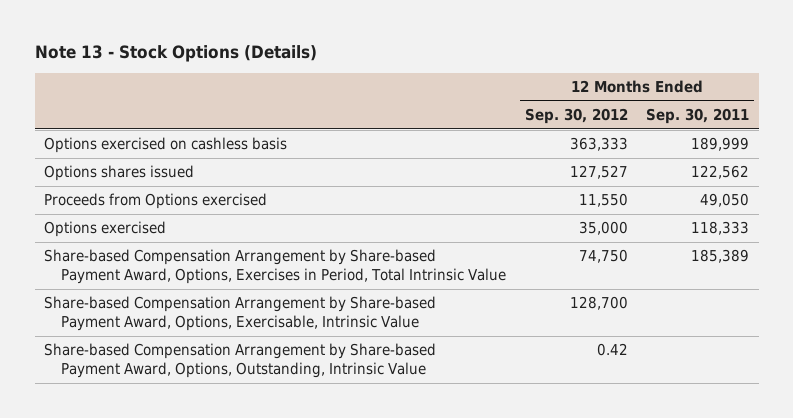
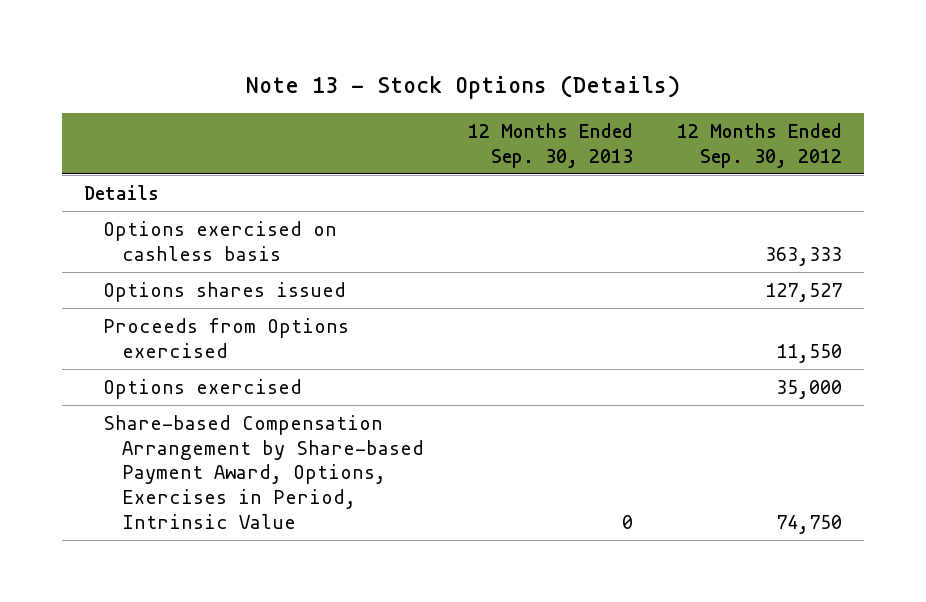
[646,108,750,125] Sep. 30, 2011 -> none
none -> [467,122,633,168] 12 Months Ended Sep. 30, 2013
none -> [84,184,160,200] Details
[43,296,436,332] Share-based Compensation Arrangement by Share-based Payment Award, Options, Exercisable, Intrinsic Value -> none
[43,343,436,379] Share-based Compensation Arrangement by Share-based Payment Award, Options, Outstanding, Intrinsic Value -> none
[43,249,507,285] Share-based Compensation Arrangement by Share-based Payment Award, Options, Exercises in Period, Total Intrinsic Value -> [102,414,424,529] Share-based Compensation Arrangement by Share-based Payment Award, Options, Exercises in Period, Intrinsic Value

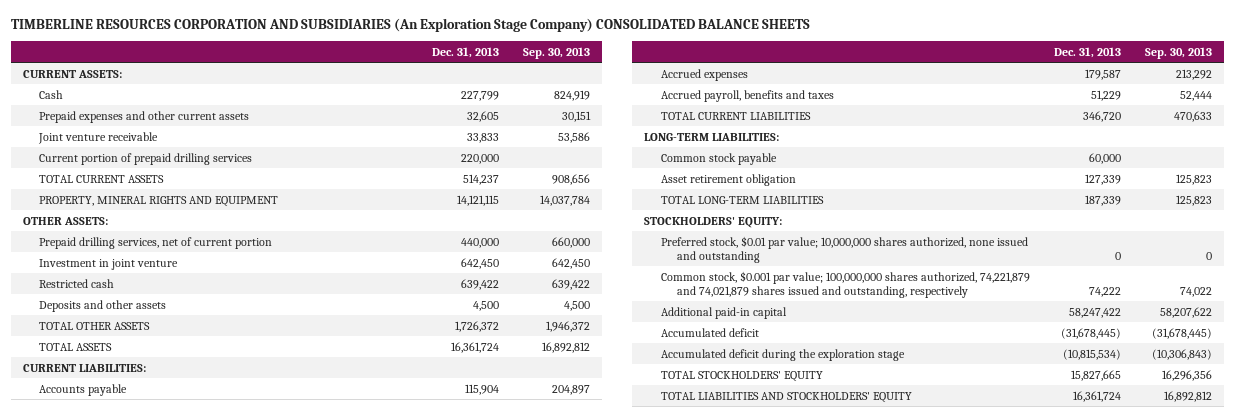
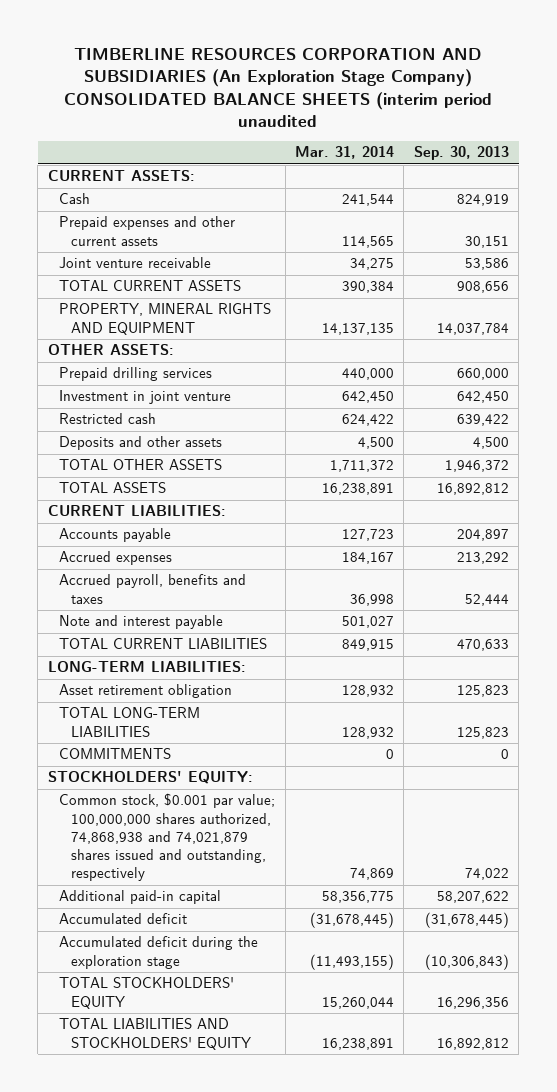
[10,18,810,33] TIMBERLINE RESOURCES CORPORATION AND SUBSIDIARIES (An Exploration Stage Company) CONSOLIDATED BALANCE SHEETS -> [64,48,493,127] TIMBERLINE RESOURCES CORPORATION AND SUBSIDIARIES (An Exploration Stage Company) CONSOLIDATED BALANCE SHEETS (interim period unaudited
[432,46,500,58] Dec. 31, 2013 -> none
none -> [295,146,395,160] Mar. 31, 2014
[39,152,253,165] Current portion of prepaid drilling services -> none
[39,236,273,249] Prepaid drilling services, net of current portion -> [59,367,213,382] Prepaid drilling services
none -> [59,615,224,630] Note and interest payable
[660,152,777,165] Common stock payable -> none
none -> [59,748,172,761] COMMITMENTS
[660,235,1028,263] Preferred stock, $0.01 par value; 10,000,000 shares authorized, none issued and outstanding -> none
[660,270,1030,298] Common stock, $0.001 par value; 100,000,000 shares authorized, 74,221,879 and 74,021,879 shares issued and outstanding, respectively -> [59,793,276,882] Common stock, $0.001 par value; 100,000,000 shares authorized, 74,868,938 and 74,021,879 shares issued and outstanding, respectively

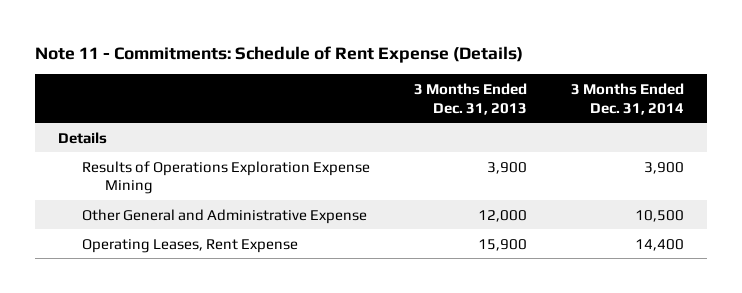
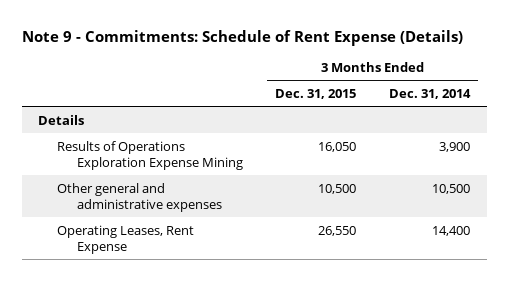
[35,45,524,63] Note 11 - Commitments: Schedule of Rent Expense (Details) -> [21,29,463,46] Note 9 - Commitments: Schedule of Rent Expense (Details)
[413,82,527,115] 3 Months Ended Dec. 31, 2013 -> none
none -> [275,88,357,99] Dec. 31, 2015
[81,208,367,224] Other General and Administrative Expense -> [57,182,222,212] Other general and administrative expenses

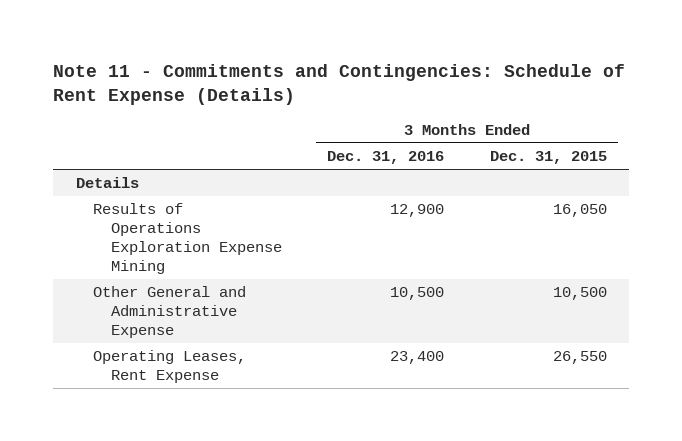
[21,29,463,46] Note 9 - Commitments: Schedule of Rent Expense (Details) -> [52,63,625,106] Note 11 - Commitments and Contingencies: Schedule of Rent Expense (Details)
[389,88,472,99] Dec. 31, 2014 -> none
none -> [327,151,445,165] Dec. 31, 2016
[57,182,222,212] Other general and administrative expenses -> [93,286,247,339] Other General and Administrative Expense

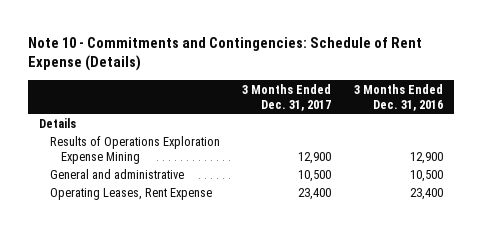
[52,63,625,106] Note 11 - Commitments and Contingencies: Schedule of Rent Expense (Details) -> [28,36,423,72] Note 10 - Commitments and Contingencies: Schedule of Rent Expense (Details)
[489,151,607,165] Dec. 31, 2015 -> none
none -> [242,83,332,111] 3 Months Ended Dec. 31, 2017
[93,286,247,339] Other General and Administrative Expense -> [50,168,185,179] General and administrative

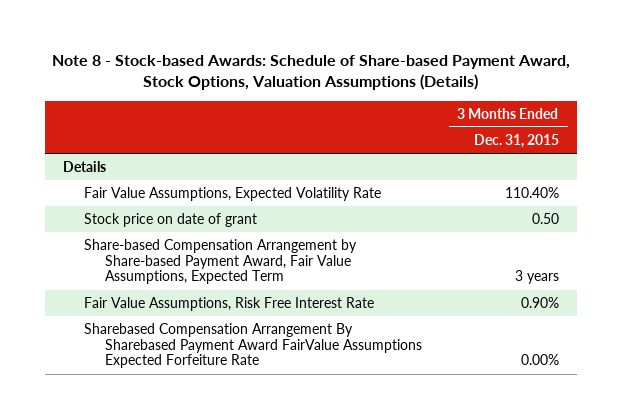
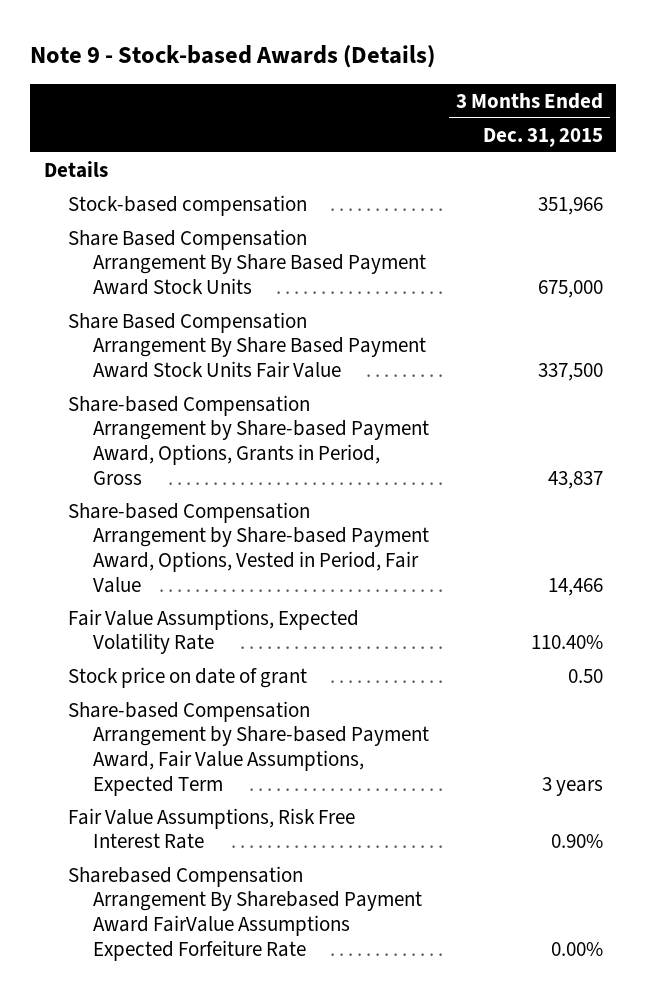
[51,55,570,91] Note 8 - Stock-based Awards: Schedule of Share-based Payment Award, Stock Options, Valuation Assumptions (Details) -> [30,44,436,68] Note 9 - Stock-based Awards (Details)
none -> [68,194,308,216] Stock-based compensation
none -> [68,228,427,295] Share Based Compensation Arrangement By Share Based Payment Award Stock Units
none -> [68,311,427,378] Share Based Compensation Arrangement By Share Based Payment Award Stock Units Fair Value
none -> [68,394,430,485] Share-based Compensation Arrangement by Share-based Payment Award, Options, Grants in Period, Gross
none -> [68,501,430,593] Share-based Compensation Arrangement by Share-based Payment Award, Options, Vested in Period, Fair Value

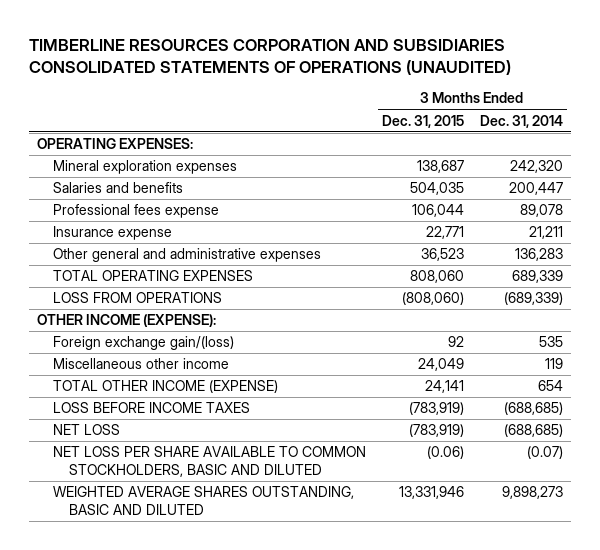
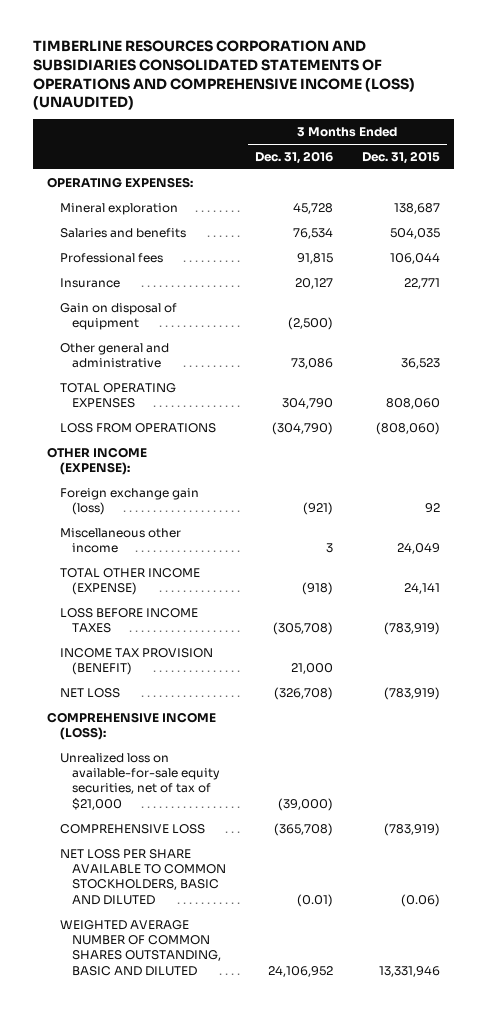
[28,38,511,75] TIMBERLINE RESOURCES CORPORATION AND SUBSIDIARIES CONSOLIDATED STATEMENTS OF OPERATIONS (UNAUDITED) -> [32,40,415,111] TIMBERLINE RESOURCES CORPORATION AND SUBSIDIARIES CONSOLIDATED STATEMENTS OF OPERATIONS AND COMPREHENSIVE INCOME (LOSS) (UNAUDITED)
[479,114,563,128] Dec. 31, 2014 -> none
none -> [254,150,333,164] Dec. 31, 2016
[52,160,237,175] Mineral exploration expenses -> [59,202,178,215] Mineral exploration
[52,204,219,219] Professional fees expense -> [59,252,163,263] Professional fees
[52,226,172,241] Insurance expense -> [59,277,120,288] Insurance
none -> [59,302,177,331] Gain on disposal of equipment
[52,248,321,263] Other general and administrative expenses -> [59,342,169,369] Other general and administrative
[52,336,234,351] Foreign exchange gain/(loss) -> [59,487,199,516] Foreign exchange gain (loss)
none -> [59,647,213,676] INCOME TAX PROVISION (BENEFIT)
none -> [47,711,217,741] COMPREHENSIVE INCOME (LOSS):
none -> [59,752,220,810] Unrealized loss on available-for-sale equity securities, net of tax of $21,000
none -> [59,823,205,834] COMPREHENSIVE LOSS
[52,486,354,515] WEIGHTED AVERAGE SHARES OUTSTANDING, BASIC AND DILUTED -> [59,919,221,976] WEIGHTED AVERAGE NUMBER OF COMMON SHARES OUTSTANDING, BASIC AND DILUTED

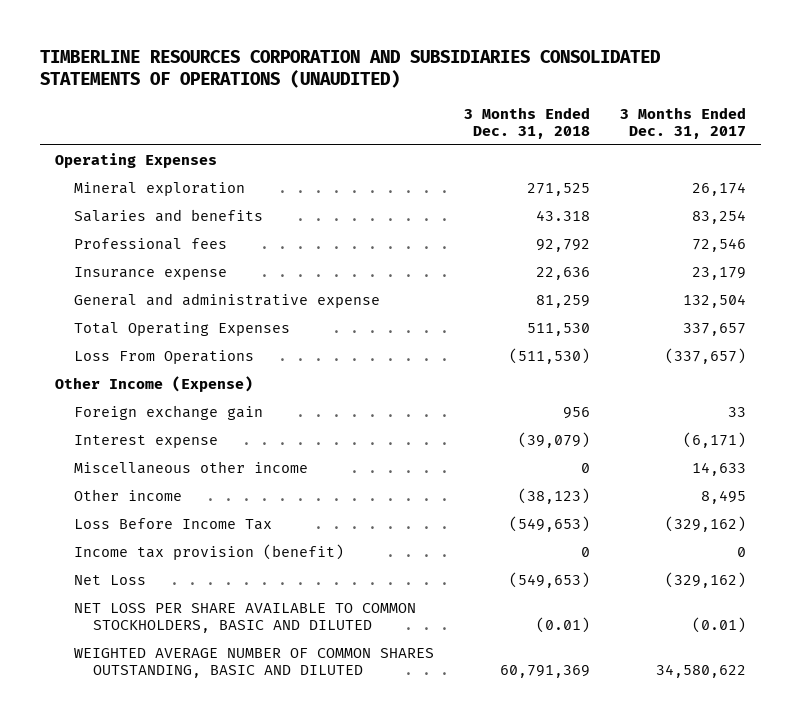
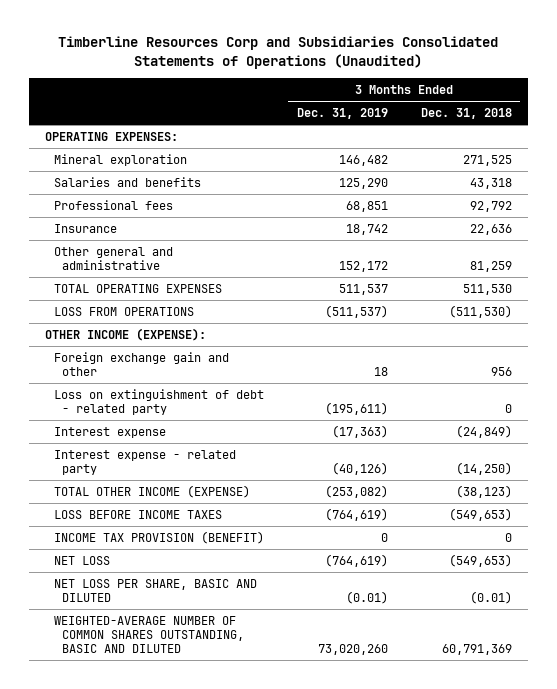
[40,49,662,89] TIMBERLINE RESOURCES CORPORATION AND SUBSIDIARIES CONSOLIDATED STATEMENTS OF OPERATIONS (UNAUDITED) -> [58,36,499,70] Timberline Resources Corp and Subsidiaries Consolidated Statements of Operations (Unaudited)
[619,106,746,140] 3 Months Ended Dec. 31, 2017 -> none
none -> [296,108,388,120] Dec. 31, 2019
[55,152,218,168] Operating Expenses -> [45,131,179,141] OPERATING EXPENSES:
[535,209,590,221] 43.318 -> [469,177,512,189] 43,318
[73,460,308,474] Miscellaneous other income -> none
[73,266,227,280] Insurance expense -> [53,223,117,233] Insurance
[73,292,380,308] General and administrative expense -> [53,246,173,270] Other general and administrative
[73,321,290,336] Total Operating Expenses -> [53,283,222,293] TOTAL OPERATING EXPENSES
[73,349,254,364] Loss From Operations -> [53,306,194,316] LOSS FROM OPERATIONS
[55,375,254,392] Other Income (Expense) -> [45,327,207,341] OTHER INCOME (EXPENSE):
[73,404,263,420] Foreign exchange gain -> [53,351,229,376] Foreign exchange gain and other
none -> [53,388,264,415] Loss on extinguishment of debt - related party
[517,431,590,448] (39,079) -> [455,424,512,438] (24,849)
none -> [53,449,236,475] Interest expense - related party
[73,488,182,501] Other income -> [53,484,250,498] TOTAL OTHER INCOME (EXPENSE)
[73,517,272,530] Loss Before Income Tax -> [53,509,222,519] LOSS BEFORE INCOME TAXES
[73,543,344,560] Income tax provision (benefit) -> [53,530,264,544] INCOME TAX PROVISION (BENEFIT)
[73,574,146,585] Net Loss -> [53,555,110,565] NET LOSS
[73,602,416,634] NET LOSS PER SHARE AVAILABLE TO COMMON STOCKHOLDERS, BASIC AND DILUTED -> [53,578,257,602] NET LOSS PER SHARE, BASIC AND DILUTED
[73,647,434,679] WEIGHTED AVERAGE NUMBER OF COMMON SHARES OUTSTANDING, BASIC AND DILUTED -> [53,615,245,654] WEIGHTED-AVERAGE NUMBER OF COMMON SHARES OUTSTANDING, BASIC AND DILUTED

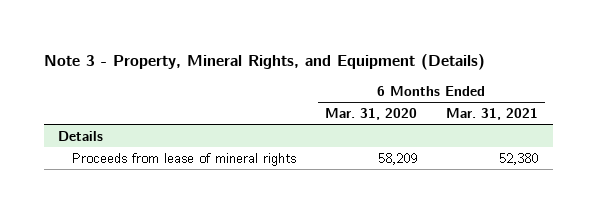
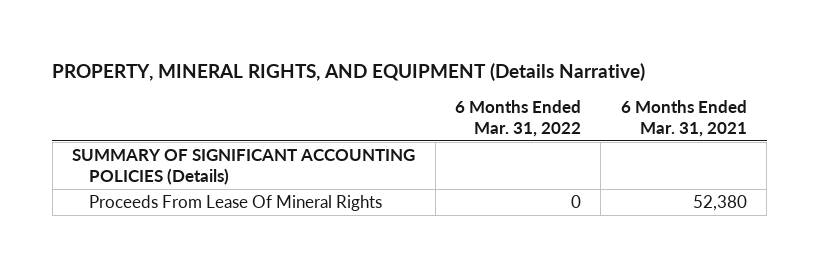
[43,53,485,70] Note 3 - Property, Mineral Rights, and Equipment (Details) -> [52,62,646,81] PROPERTY, MINERAL RIGHTS, AND EQUIPMENT (Details Narrative)
[324,108,417,121] Mar. 31, 2020 -> none
none -> [455,100,582,137] 6 Months Ended Mar. 31, 2022
[58,130,104,141] Details -> [72,149,416,185] SUMMARY OF SIGNIFICANT ACCOUNTING POLICIES (Details)
[71,152,296,166] Proceeds from lease of mineral rights -> [89,195,383,212] Proceeds From Lease Of Mineral Rights

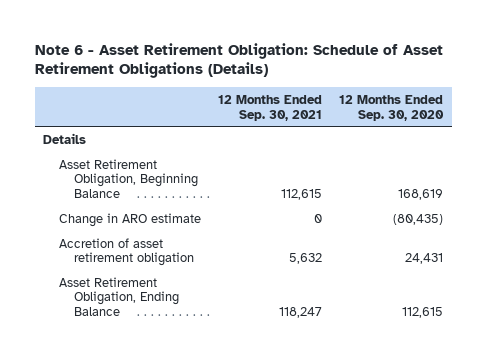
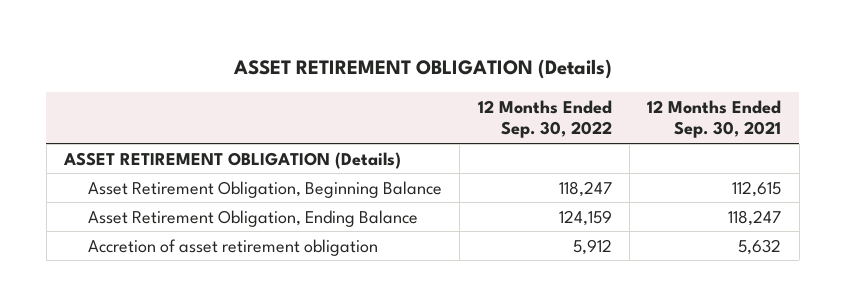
[34,42,443,79] Note 6 - Asset Retirement Obligation: Schedule of Asset Retirement Obligations (Details) -> [232,59,612,80] ASSET RETIREMENT OBLIGATION (Details)
[339,94,445,121] 12 Months Ended Sep. 30, 2020 -> none
none -> [477,99,612,139] 12 Months Ended Sep. 30, 2022
[43,132,87,144] Details -> none
none -> [62,151,401,169] ASSET RETIREMENT OBLIGATION (Details)
[58,212,201,227] Change in ARO estimate -> none
[58,237,195,267] Accretion of asset retirement obligation -> [87,238,378,256] Accretion of asset retirement obligation

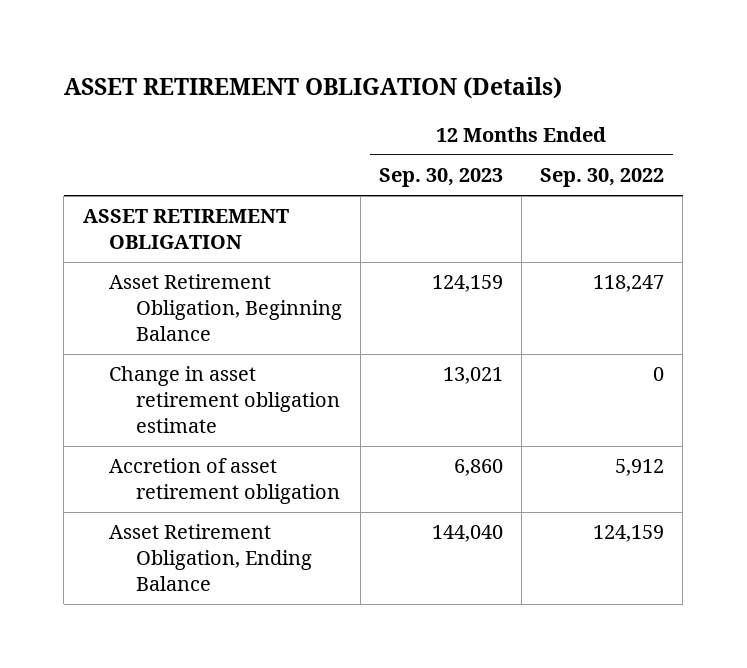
[647,99,782,139] 12 Months Ended Sep. 30, 2021 -> none
none -> [378,168,503,188] Sep. 30, 2023
[62,151,401,169] ASSET RETIREMENT OBLIGATION (Details) -> [82,209,289,249] ASSET RETIREMENT OBLIGATION
none -> [109,366,340,433] Change in asset retirement obligation estimate
[87,209,418,227] Asset Retirement Obligation, Ending Balance -> [109,524,312,591] Asset Retirement Obligation, Ending Balance

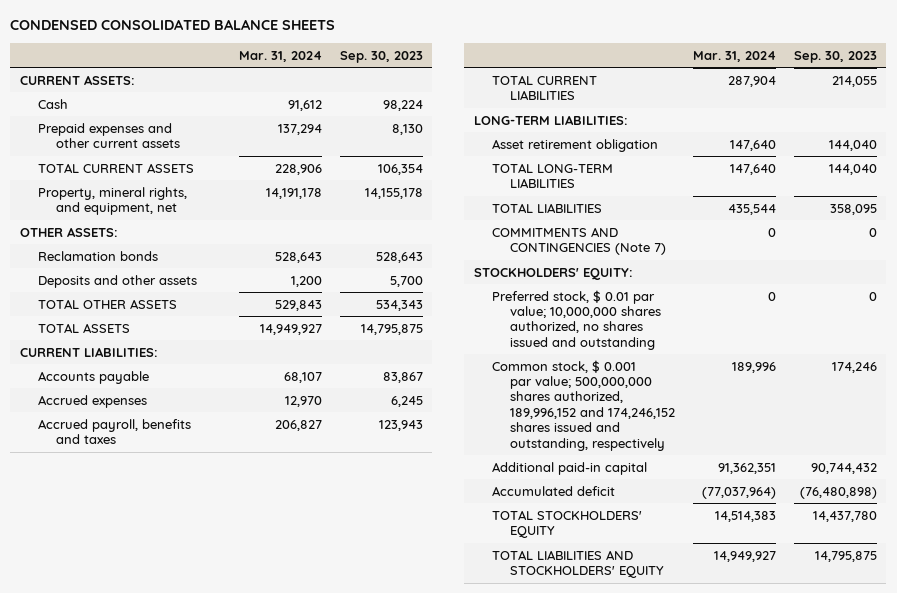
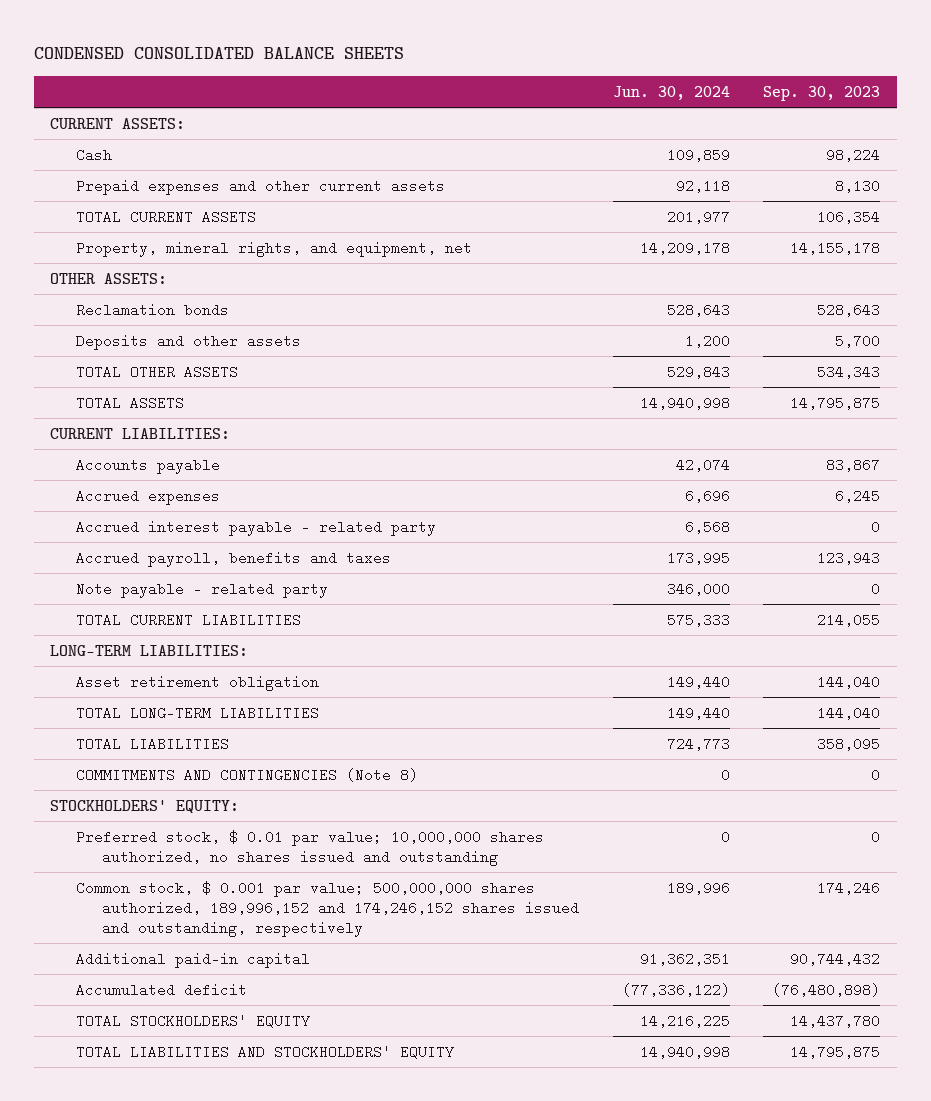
[239,50,323,62] Mar. 31, 2024 -> none
none -> [612,85,730,100] Jun. 30, 2024
none -> [76,519,437,536] Accrued interest payable - related party
none -> [76,581,329,598] Note payable - related party
[491,226,666,256] COMMITMENTS AND CONTINGENCIES (Note 7) -> [76,767,419,782] COMMITMENTS AND CONTINGENCIES (Note 8)

